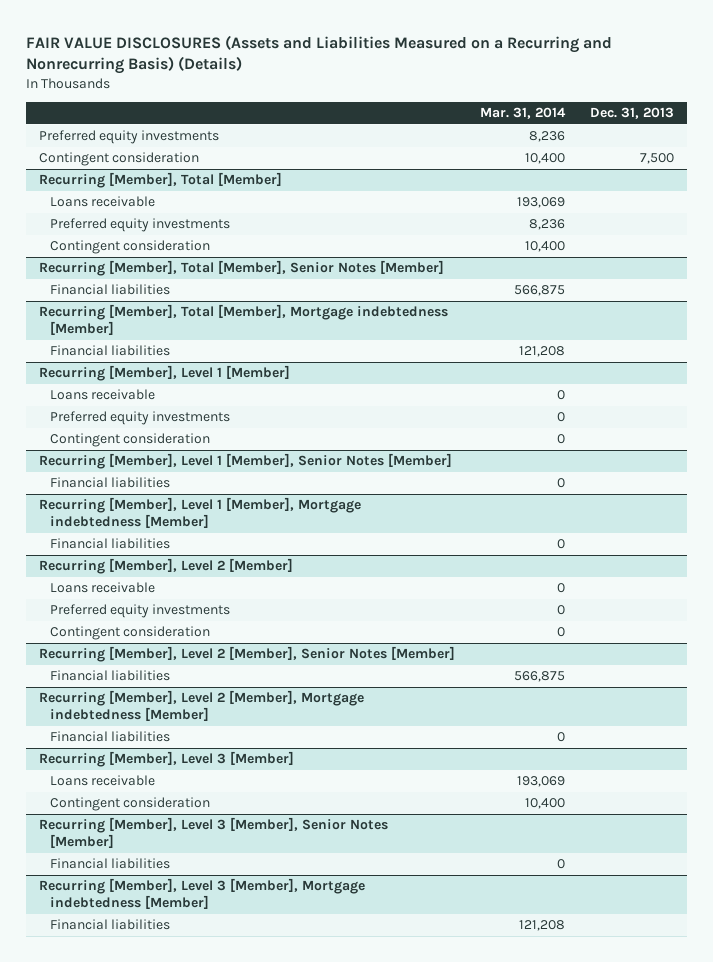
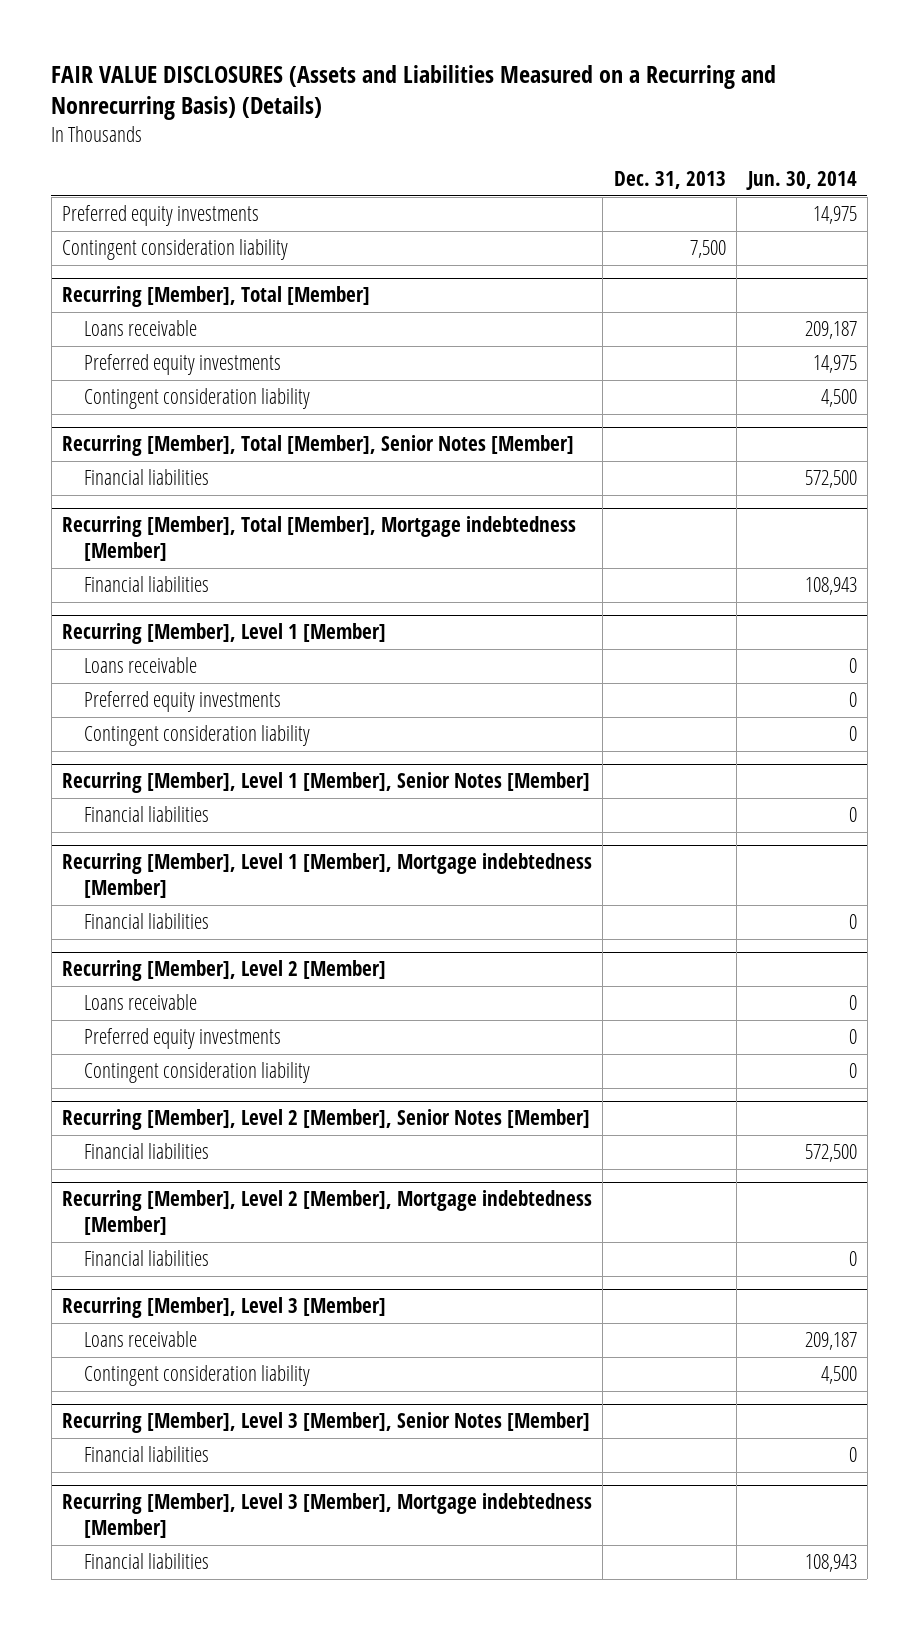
[480,107,567,120] Mar. 31, 2014 -> none
none -> [745,171,857,191] Jun. 30, 2014
[38,152,199,167] Contingent consideration -> [62,239,289,261] Contingent consideration liability
[49,240,210,255] Contingent consideration -> [83,388,310,410] Contingent consideration liability
[49,433,210,448] Contingent consideration -> [83,725,310,747] Contingent consideration liability
[49,626,210,641] Contingent consideration -> [83,1062,310,1084] Contingent consideration liability
[49,797,210,812] Contingent consideration -> [83,1365,310,1387] Contingent consideration liability

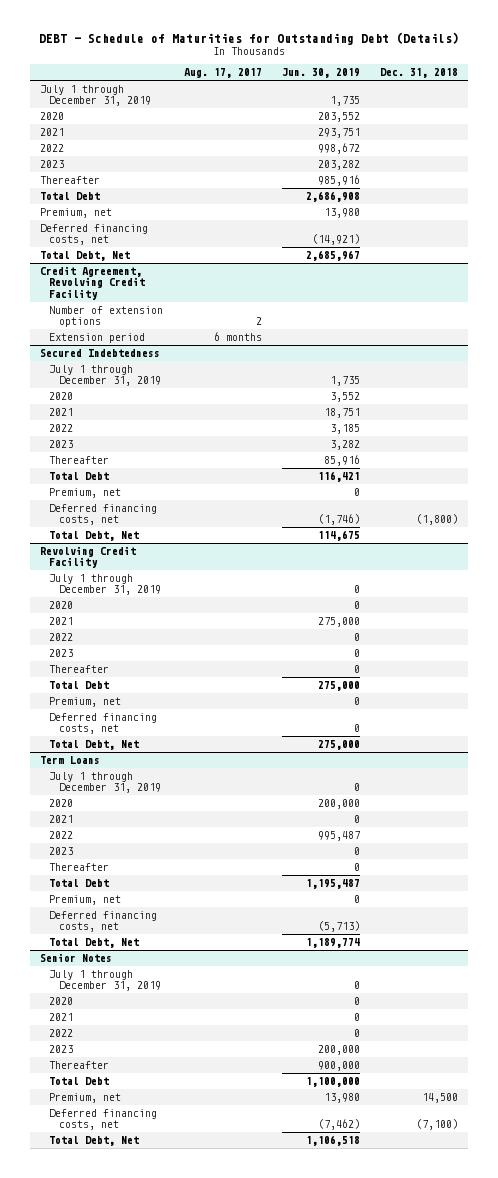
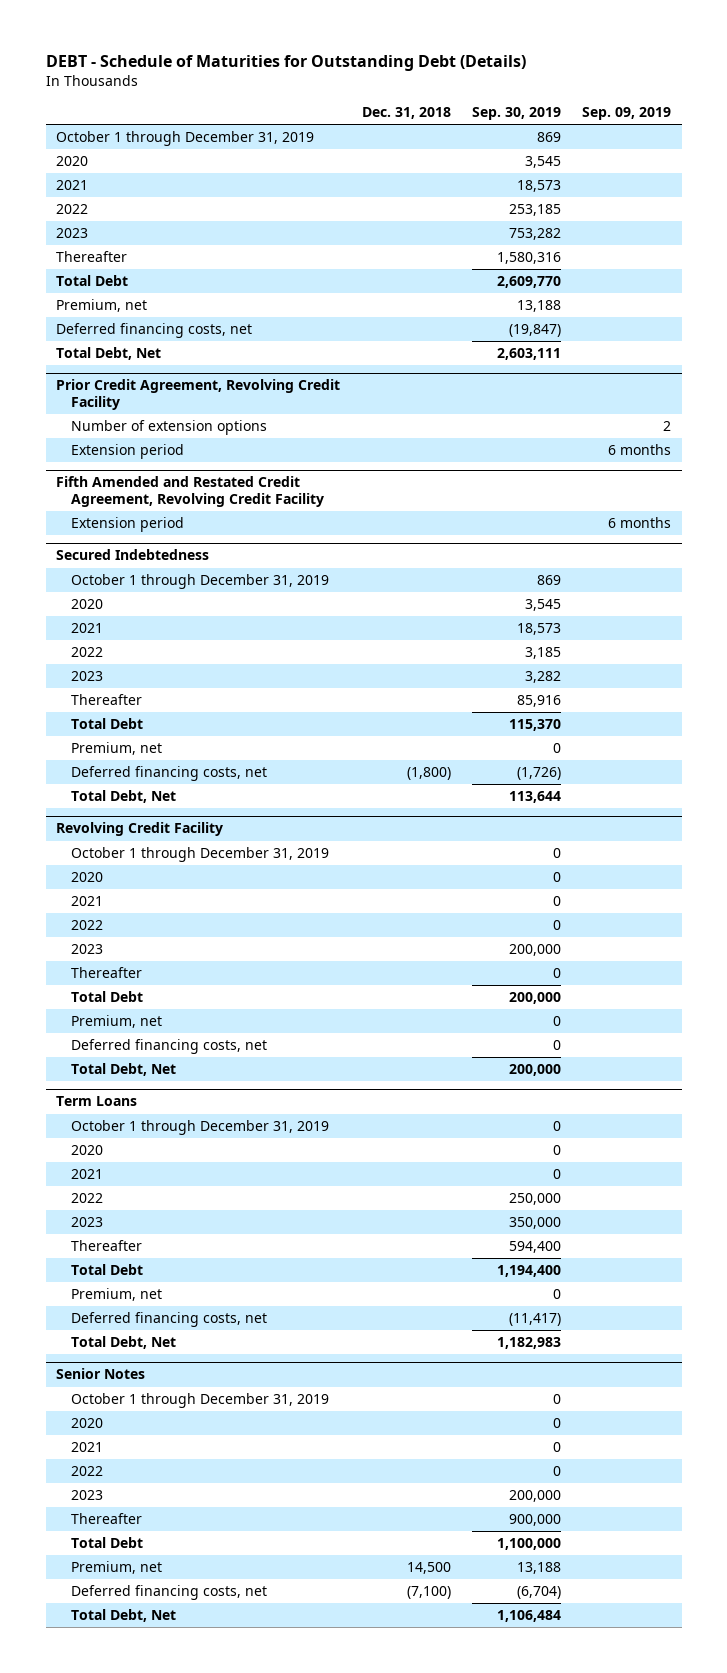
[183,68,262,79] Aug. 17, 2017 -> none
[281,68,360,79] Jun. 30, 2019 -> none
none -> [471,107,561,121] Sep. 30, 2019
none -> [582,107,672,121] Sep. 09, 2019
[39,85,152,107] July 1 through December 31, 2019 -> [56,131,315,147] October 1 through December 31, 2019
[39,266,146,300] Credit Agreement, Revolving Credit Facility -> [56,379,341,411] Prior Credit Agreement, Revolving Credit Facility
none -> [56,476,325,508] Fifth Amended and Restated Credit Agreement, Revolving Credit Facility
none -> [71,517,185,533] Extension period
[49,365,161,387] July 1 through December 31, 2019 -> [71,574,330,590] October 1 through December 31, 2019
[49,574,161,596] July 1 through December 31, 2019 -> [71,847,330,863] October 1 through December 31, 2019
[49,772,161,794] July 1 through December 31, 2019 -> [71,1120,330,1136] October 1 through December 31, 2019
[49,970,161,992] July 1 through December 31, 2019 -> [71,1393,330,1409] October 1 through December 31, 2019

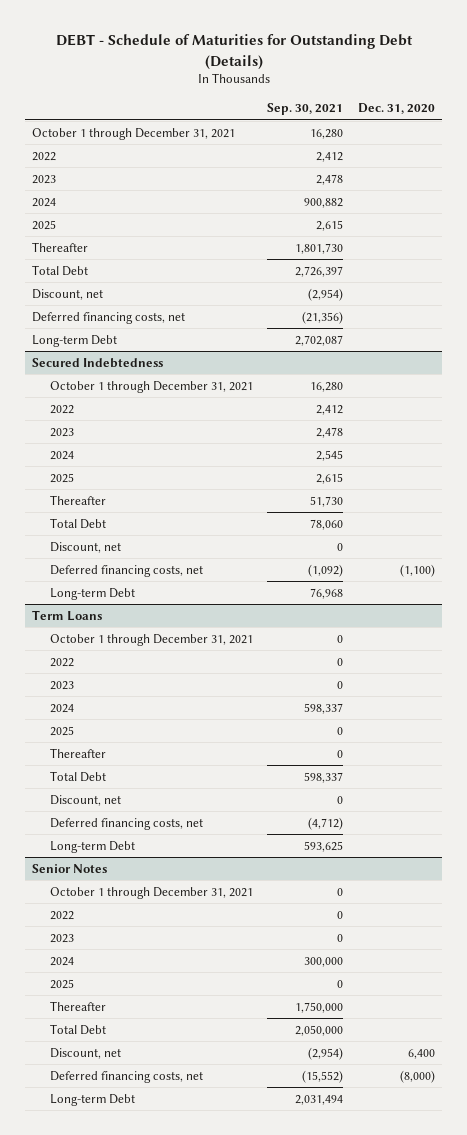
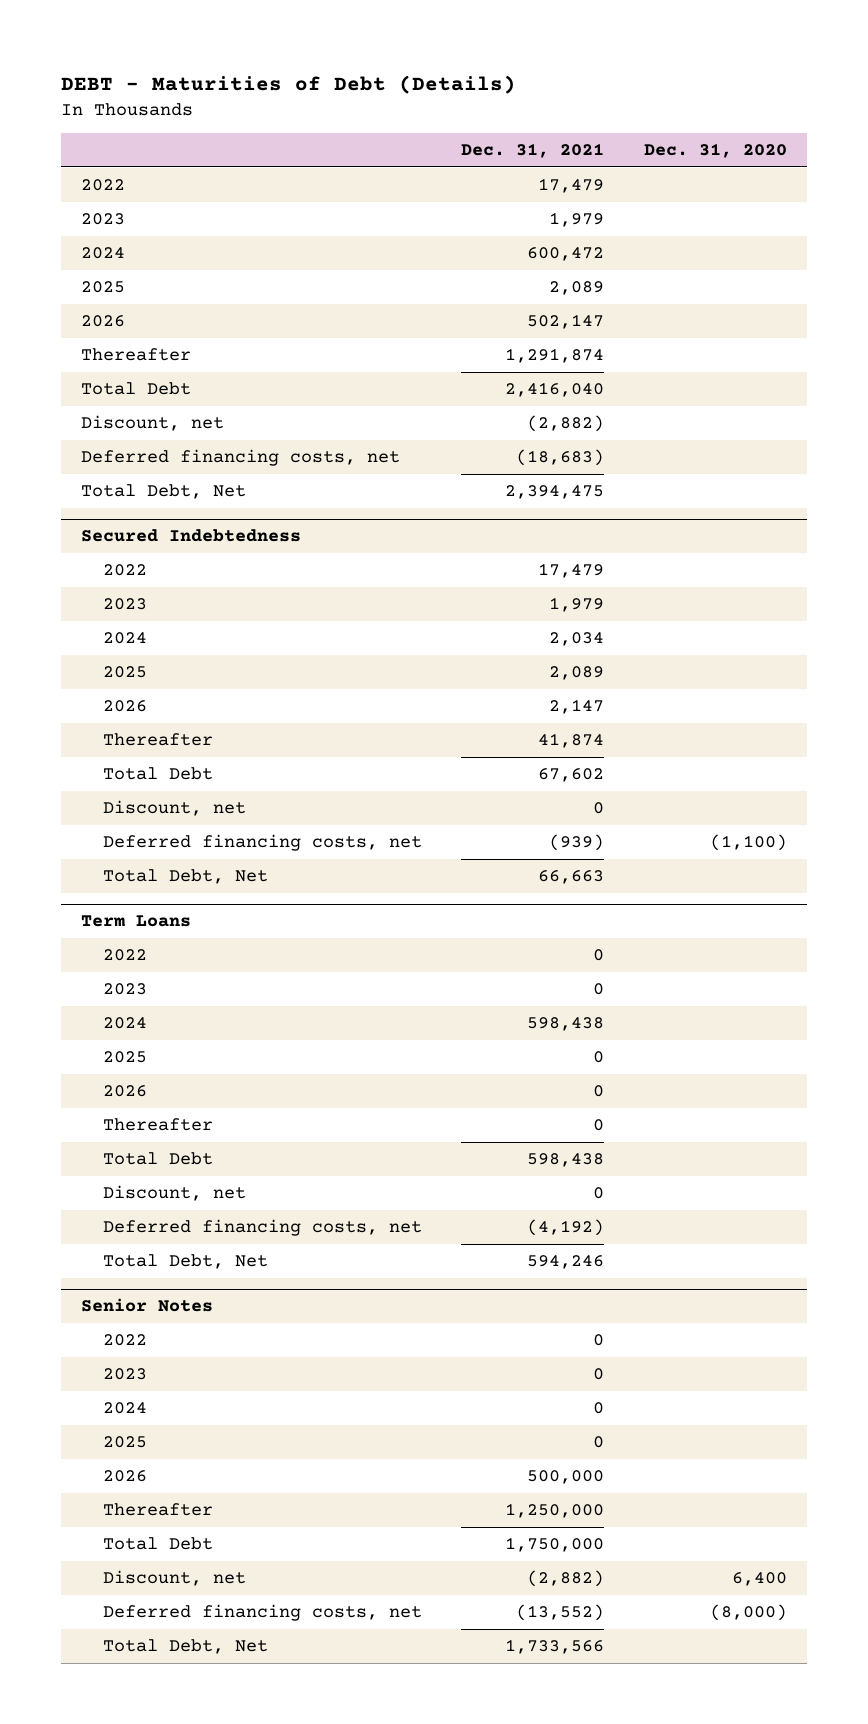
[55,34,413,70] DEBT - Schedule of Maturities for Outstanding Debt (Details) -> [60,74,516,94] DEBT - Maturities of Debt (Details)
[267,103,344,116] Sep. 30, 2021 -> none
none -> [461,143,605,159] Dec. 31, 2021
[32,127,236,140] October 1 through December 31, 2021 -> none
none -> [80,315,125,328] 2026
[32,334,118,347] Long-term Debt -> [80,484,246,500] Total Debt, Net
[50,380,254,393] October 1 through December 31, 2021 -> none
none -> [102,700,147,713] 2026
[50,587,136,600] Long-term Debt -> [102,869,268,885] Total Debt, Net
[50,633,254,646] October 1 through December 31, 2021 -> none
none -> [102,1085,147,1098] 2026
[50,840,136,853] Long-term Debt -> [102,1254,268,1270] Total Debt, Net
[50,886,254,899] October 1 through December 31, 2021 -> none
none -> [102,1470,147,1483] 2026
[50,1093,136,1106] Long-term Debt -> [102,1639,268,1655] Total Debt, Net

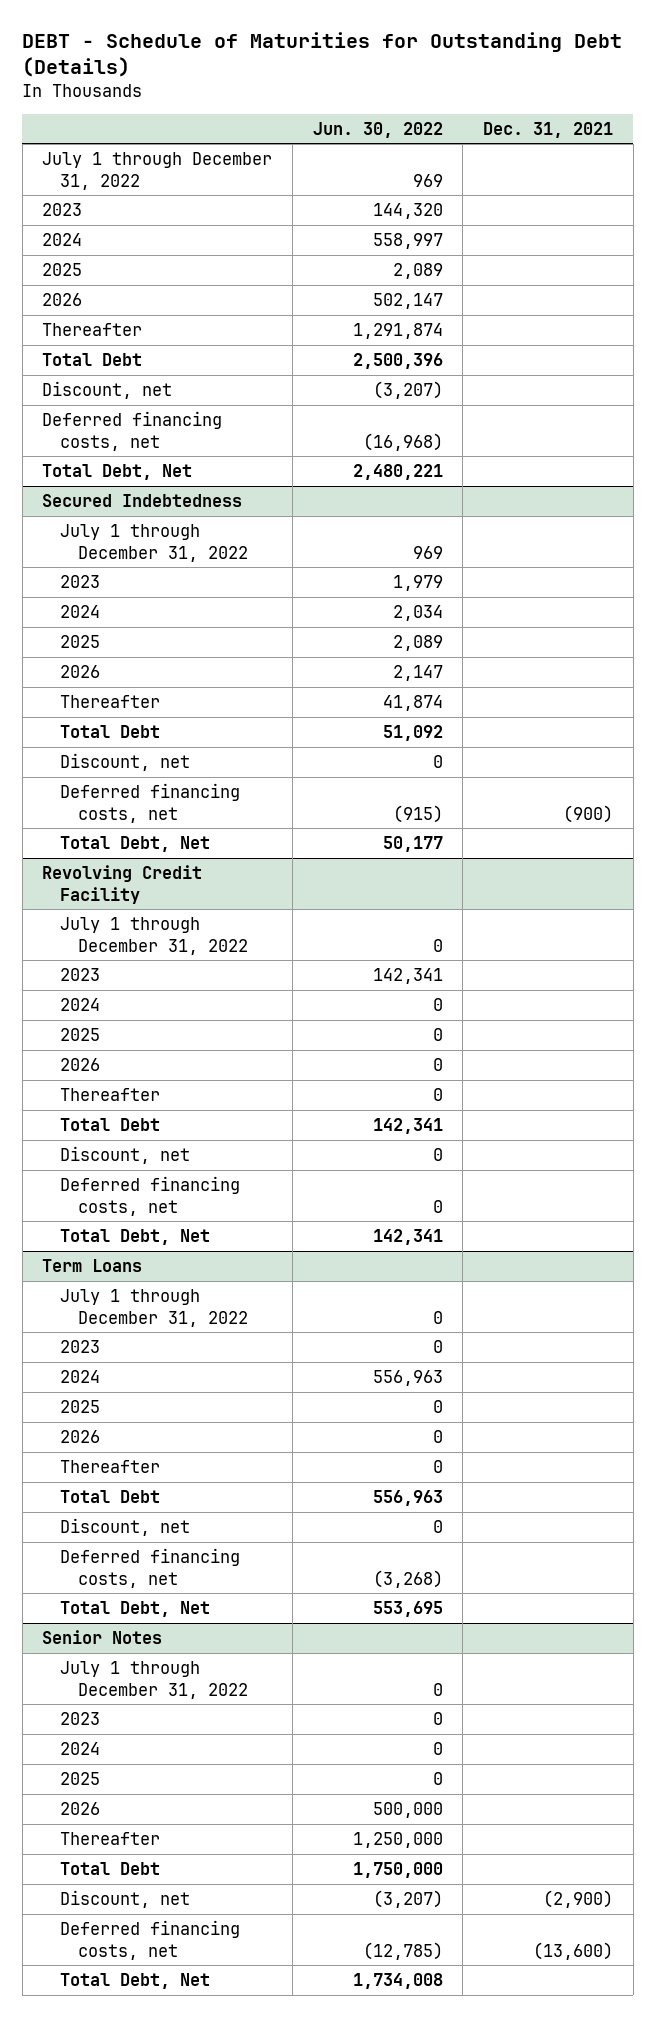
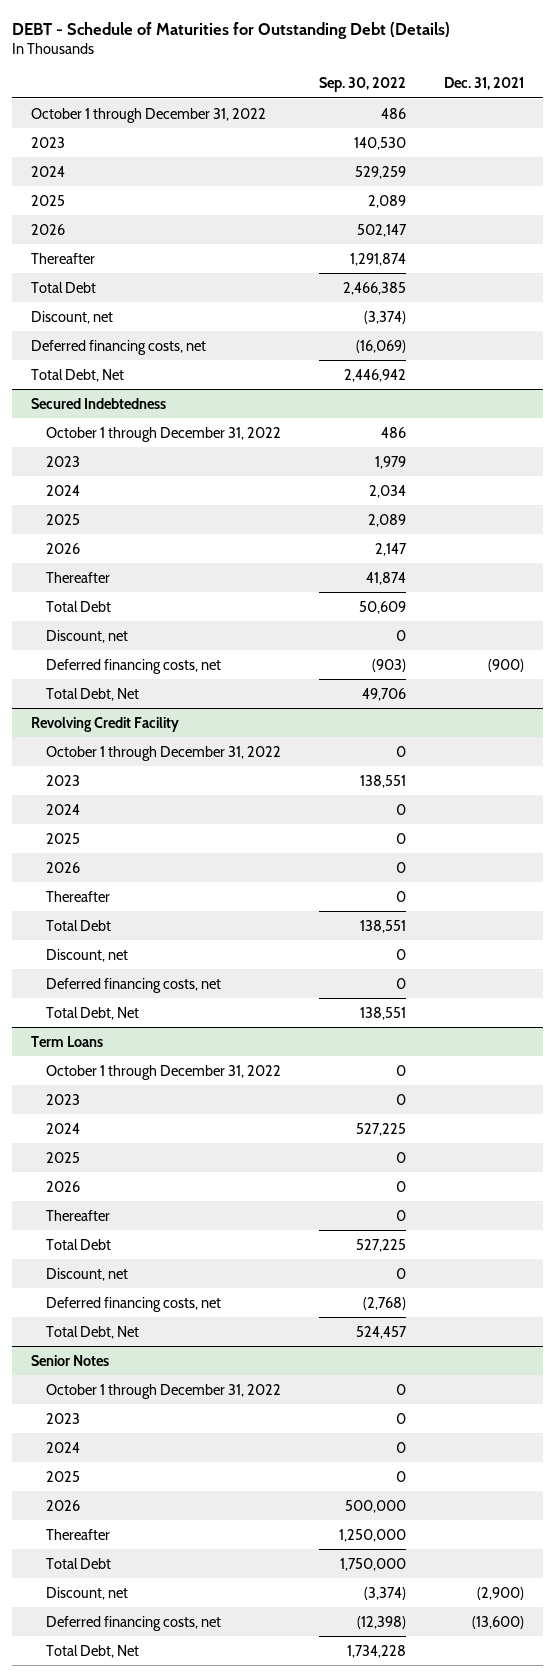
[312,121,443,138] Jun. 30, 2022 -> none
none -> [318,77,406,93] Sep. 30, 2022
[42,151,273,190] July 1 through December 31, 2022 -> [30,107,266,123] October 1 through December 31, 2022
[60,523,249,562] July 1 through December 31, 2022 -> [46,426,282,442] October 1 through December 31, 2022
[60,916,249,955] July 1 through December 31, 2022 -> [46,745,282,761] October 1 through December 31, 2022
[60,1288,249,1327] July 1 through December 31, 2022 -> [46,1064,282,1080] October 1 through December 31, 2022
[60,1660,249,1699] July 1 through December 31, 2022 -> [46,1383,282,1399] October 1 through December 31, 2022

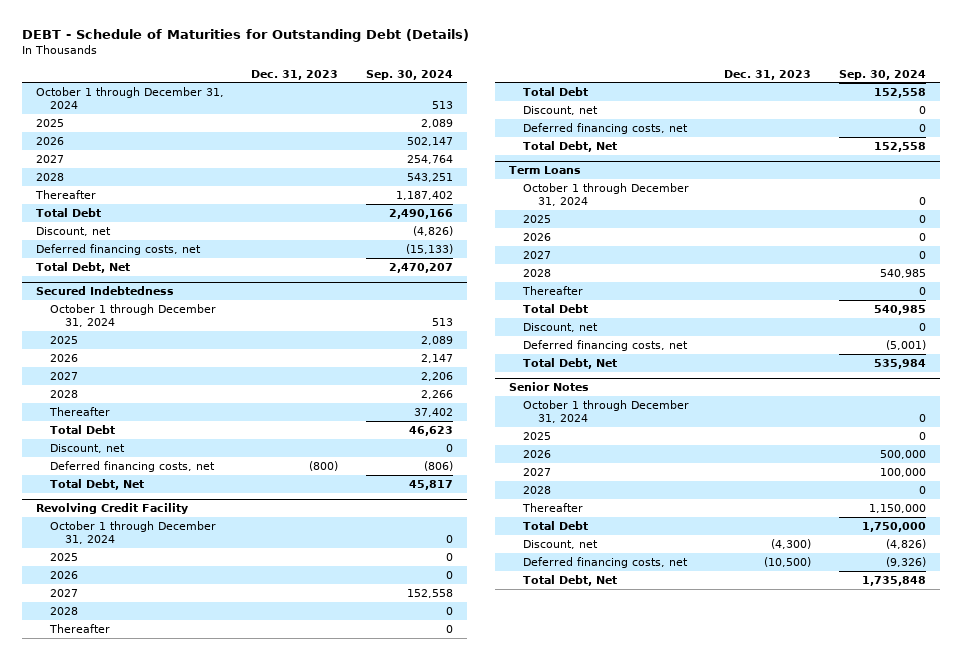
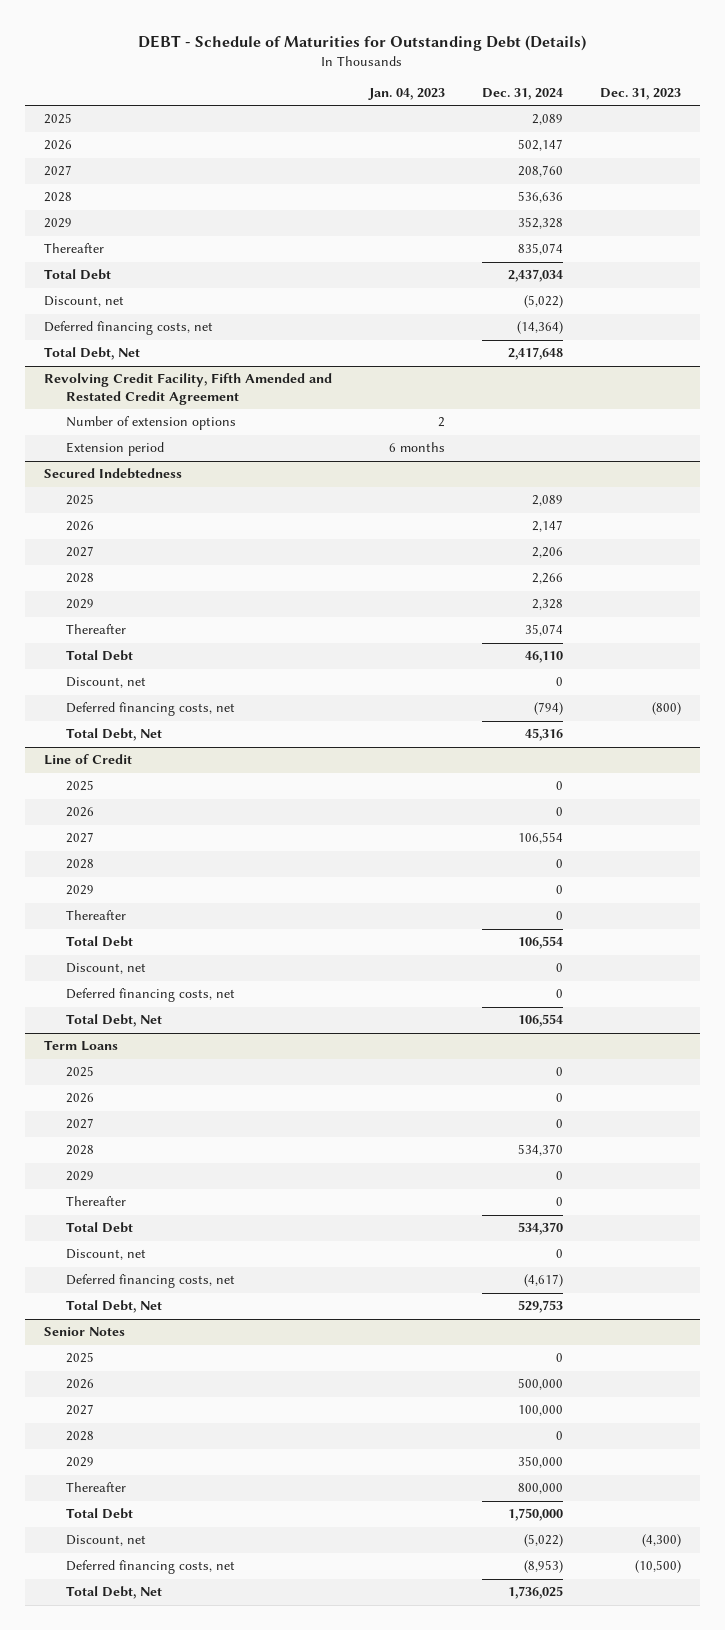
[366,69,454,80] Sep. 30, 2024 -> none
none -> [367,88,445,101] Jan. 04, 2023
none -> [481,88,563,101] Dec. 31, 2024
[35,86,224,109] October 1 through December 31, 2024 -> none
none -> [43,218,72,229] 2029
none -> [43,373,332,405] Revolving Credit Facility, Fifth Amended and Restated Credit Agreement
none -> [65,416,236,431] Number of extension options
none -> [65,442,164,457] Extension period
[50,303,217,327] October 1 through December 31, 2024 -> none
none -> [65,599,94,610] 2029
[50,520,217,544] October 1 through December 31, 2024 -> none
[35,503,188,515] Revolving Credit Facility -> [43,754,132,766] Line of Credit
none -> [65,885,94,896] 2029
[523,182,690,206] October 1 through December 31, 2024 -> none
none -> [65,1171,94,1182] 2029
[523,399,690,423] October 1 through December 31, 2024 -> none
none -> [65,1457,94,1468] 2029

